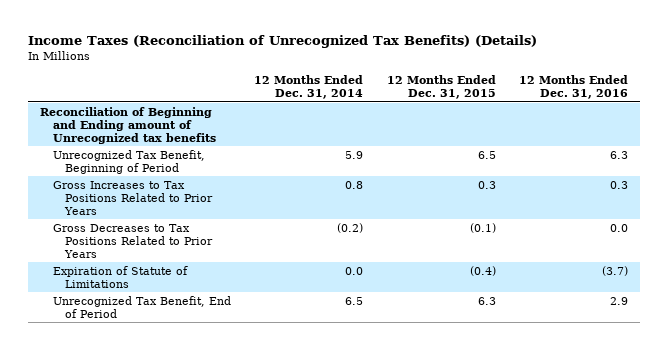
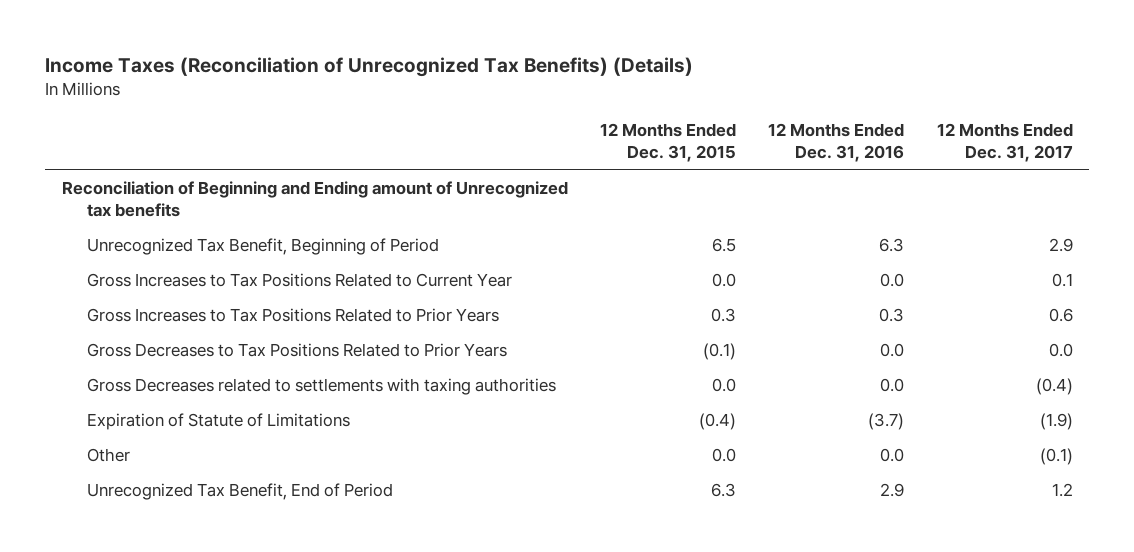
[254,75,364,100] 12 Months Ended Dec. 31, 2014 -> none
none -> [936,122,1073,162] 12 Months Ended Dec. 31, 2017
none -> [86,272,512,287] Gross Increases to Tax Positions Related to Current Year
none -> [86,377,556,395] Gross Decreases related to settlements with taxing authorities
none -> [86,447,130,462] Other

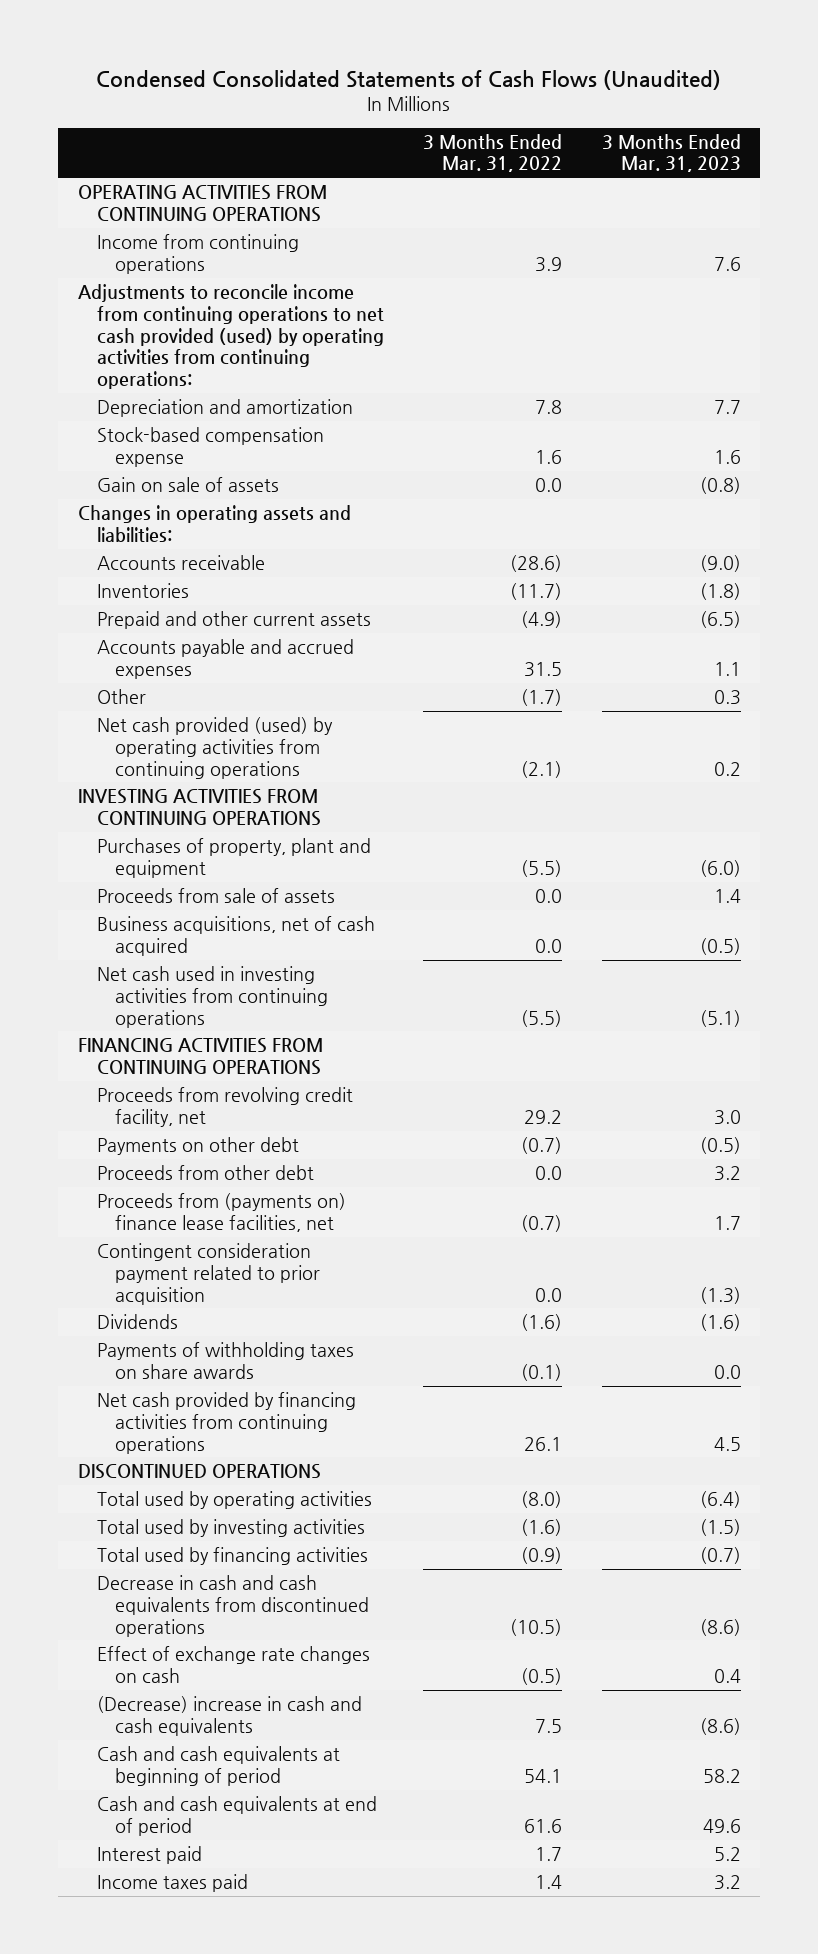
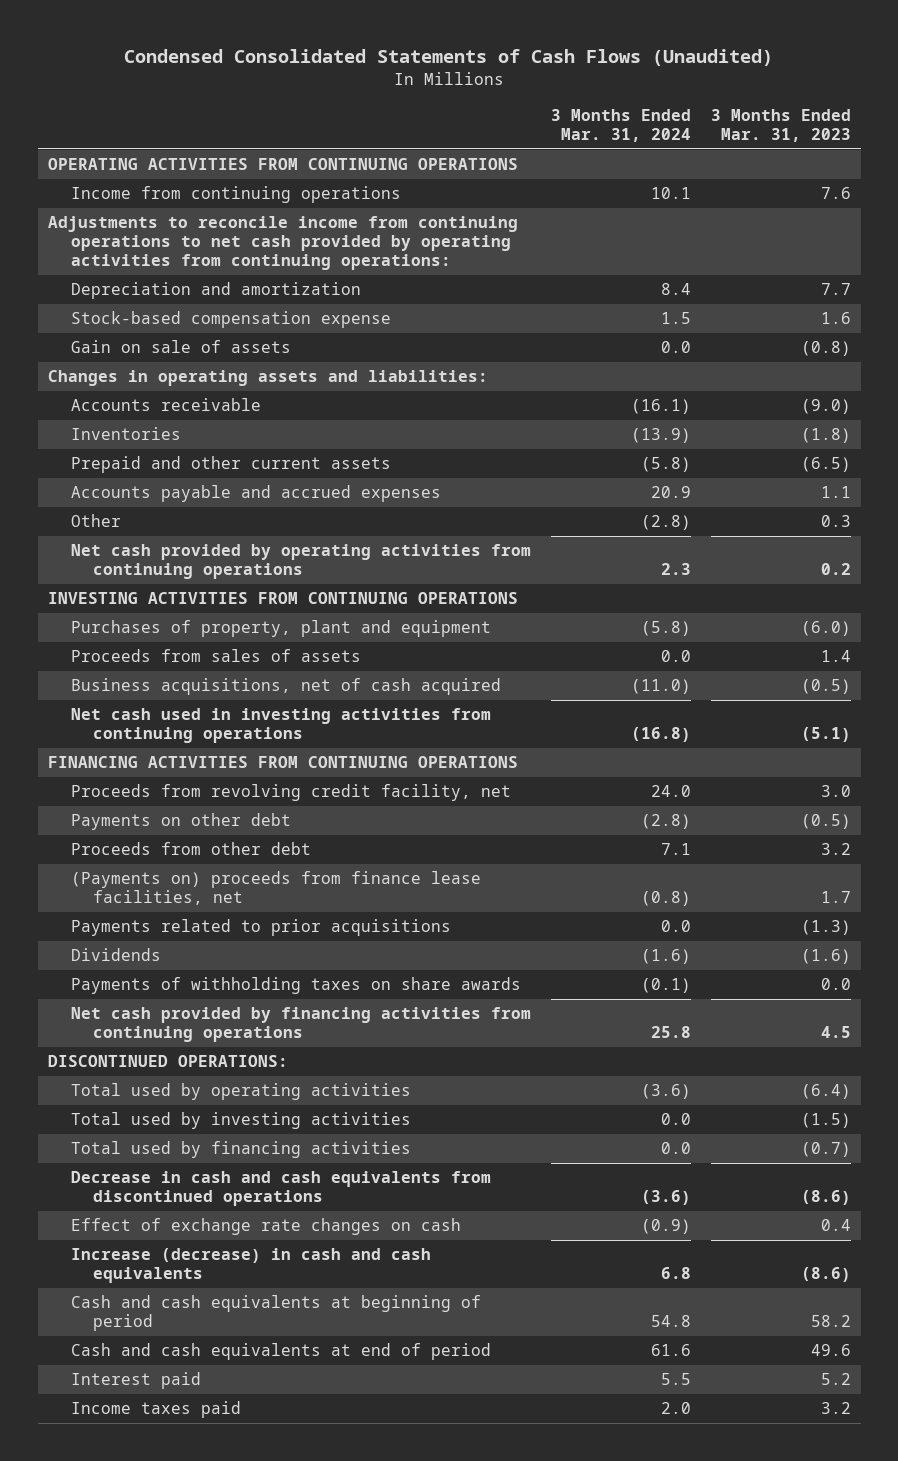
[423,133,563,173] 3 Months Ended Mar. 31, 2022 -> none
none -> [550,109,691,143] 3 Months Ended Mar. 31, 2024
[77,284,384,389] Adjustments to reconcile income from continuing operations to net cash provided (used) by operating activities from continuing operations: -> [47,216,518,271] Adjustments to reconcile income from continuing operations to net cash provided by operating activities from continuing operations:
[96,717,333,779] Net cash provided (used) by operating activities from continuing operations -> [70,544,531,580] Net cash provided by operating activities from continuing operations
[96,888,335,904] Proceeds from sale of assets -> [70,649,361,663] Proceeds from sales of assets
[96,1193,346,1232] Proceeds from (payments on) finance lease facilities, net -> [70,871,481,906] (Payments on) proceeds from finance lease facilities, net
[96,1243,321,1305] Contingent consideration payment related to prior acquisition -> [70,919,451,937] Payments related to prior acquisitions
[77,1464,321,1480] DISCONTINUED OPERATIONS -> [47,1055,288,1068] DISCONTINUED OPERATIONS:
[96,1696,362,1736] (Decrease) increase in cash and cash equivalents -> [70,1248,431,1284] Increase (decrease) in cash and cash equivalents

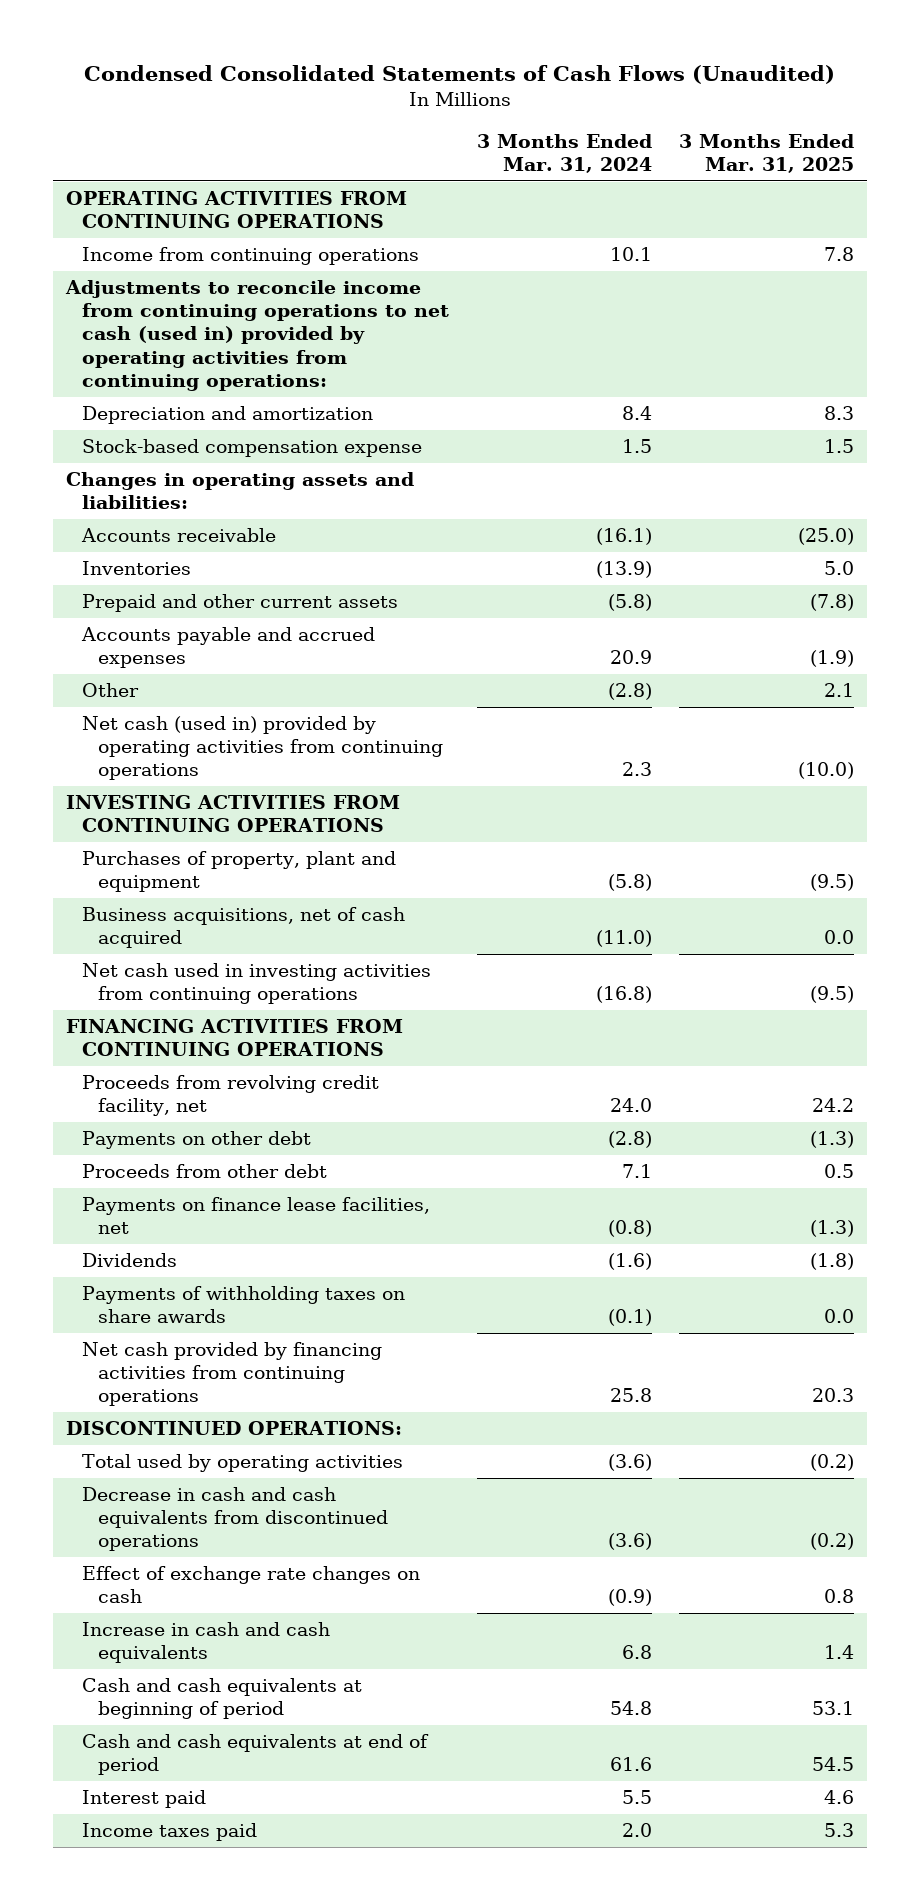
[710,109,851,143] 3 Months Ended Mar. 31, 2023 -> none
none -> [678,133,854,173] 3 Months Ended Mar. 31, 2025
[47,216,518,271] Adjustments to reconcile income from continuing operations to net cash provided by operating activities from continuing operations: -> [65,280,450,391] Adjustments to reconcile income from continuing operations to net cash (used in) provided by operating activities from continuing operations:
[70,340,291,354] Gain on sale of assets -> none
[70,544,531,580] Net cash provided by operating activities from continuing operations -> [82,716,443,781] Net cash (used in) provided by operating activities from continuing operations
[70,649,361,663] Proceeds from sales of assets -> none
[70,919,451,937] Payments related to prior acquisitions -> none
[70,871,481,906] (Payments on) proceeds from finance lease facilities, net -> [82,1197,431,1235] Payments on finance lease facilities, net
[70,1112,411,1130] Total used by investing activities -> none
[70,1141,411,1159] Total used by financing activities -> none
[70,1248,431,1284] Increase (decrease) in cash and cash equivalents -> [82,1622,331,1664] Increase in cash and cash equivalents

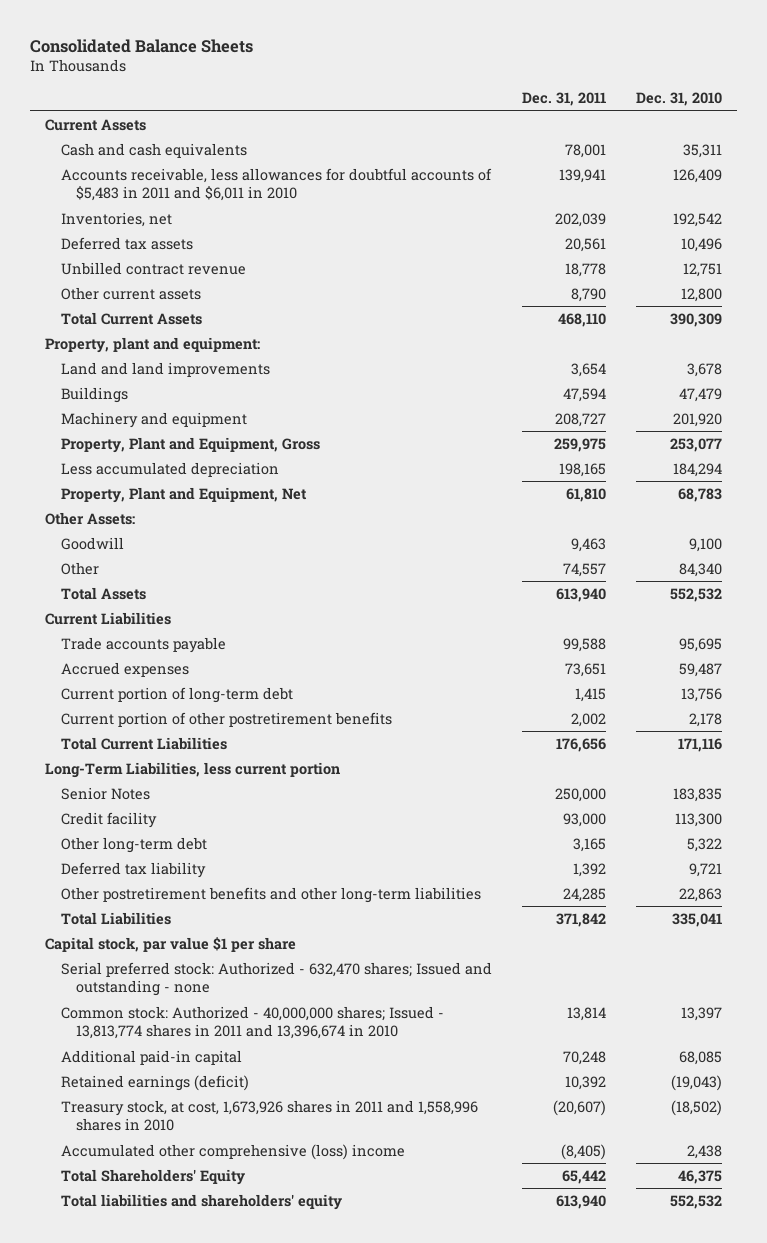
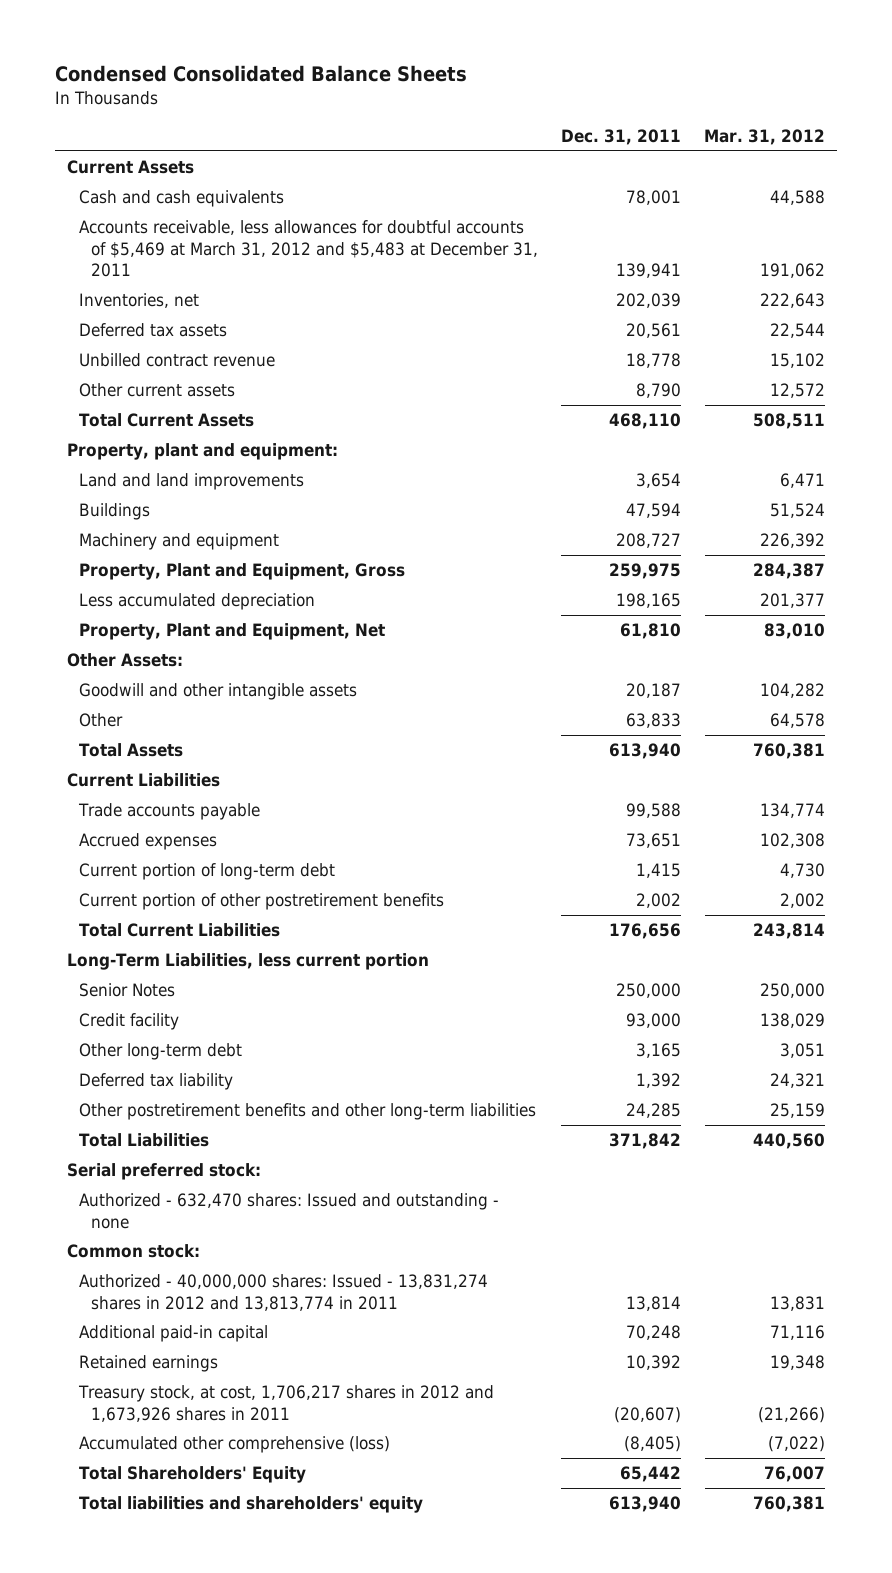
[29,39,253,54] Consolidated Balance Sheets -> [55,65,468,83] Condensed Consolidated Balance Sheets
[636,92,723,107] Dec. 31, 2010 -> none
none -> [704,129,826,146] Mar. 31, 2012
[60,167,492,202] Accounts receivable, less allowances for doubtful accounts of $5,483 in 2011 and $6,011 in 2010 -> [78,220,539,277] Accounts receivable, less allowances for doubtful accounts of $5,469 at March 31, 2012 and $5,483 at December 31, 2011
[60,536,124,550] Goodwill -> [78,683,357,701] Goodwill and other intangible assets
[570,537,606,552] 9,463 -> [626,683,682,699] 20,187
[562,562,606,577] 74,557 -> [626,713,682,729] 63,833
[44,936,296,952] Capital stock, par value $1 per share -> none
none -> [66,1163,261,1181] Serial preferred stock:
[60,961,492,997] Serial preferred stock: Authorized - 632,470 shares; Issued and outstanding - none -> [78,1193,499,1229] Authorized - 632,470 shares: Issued and outstanding - none
none -> [66,1244,200,1259] Common stock:
[60,1005,444,1040] Common stock: Authorized - 40,000,000 shares; Issued - 13,813,774 shares in 2011 and 13,396,674 in 2010 -> [78,1274,488,1311] Authorized - 40,000,000 shares: Issued - 13,831,274 shares in 2012 and 13,813,774 in 2011
[60,1074,249,1091] Retained earnings (deficit) -> [78,1355,218,1373] Retained earnings
[60,1099,478,1132] Treasury stock, at cost, 1,673,926 shares in 2011 and 1,558,996 shares in 2010 -> [77,1385,494,1422] Treasury stock, at cost, 1,706,217 shares in 2012 and 1,673,926 shares in 2011
[60,1143,405,1160] Accumulated other comprehensive (loss) income -> [78,1436,390,1454] Accumulated other comprehensive (loss)

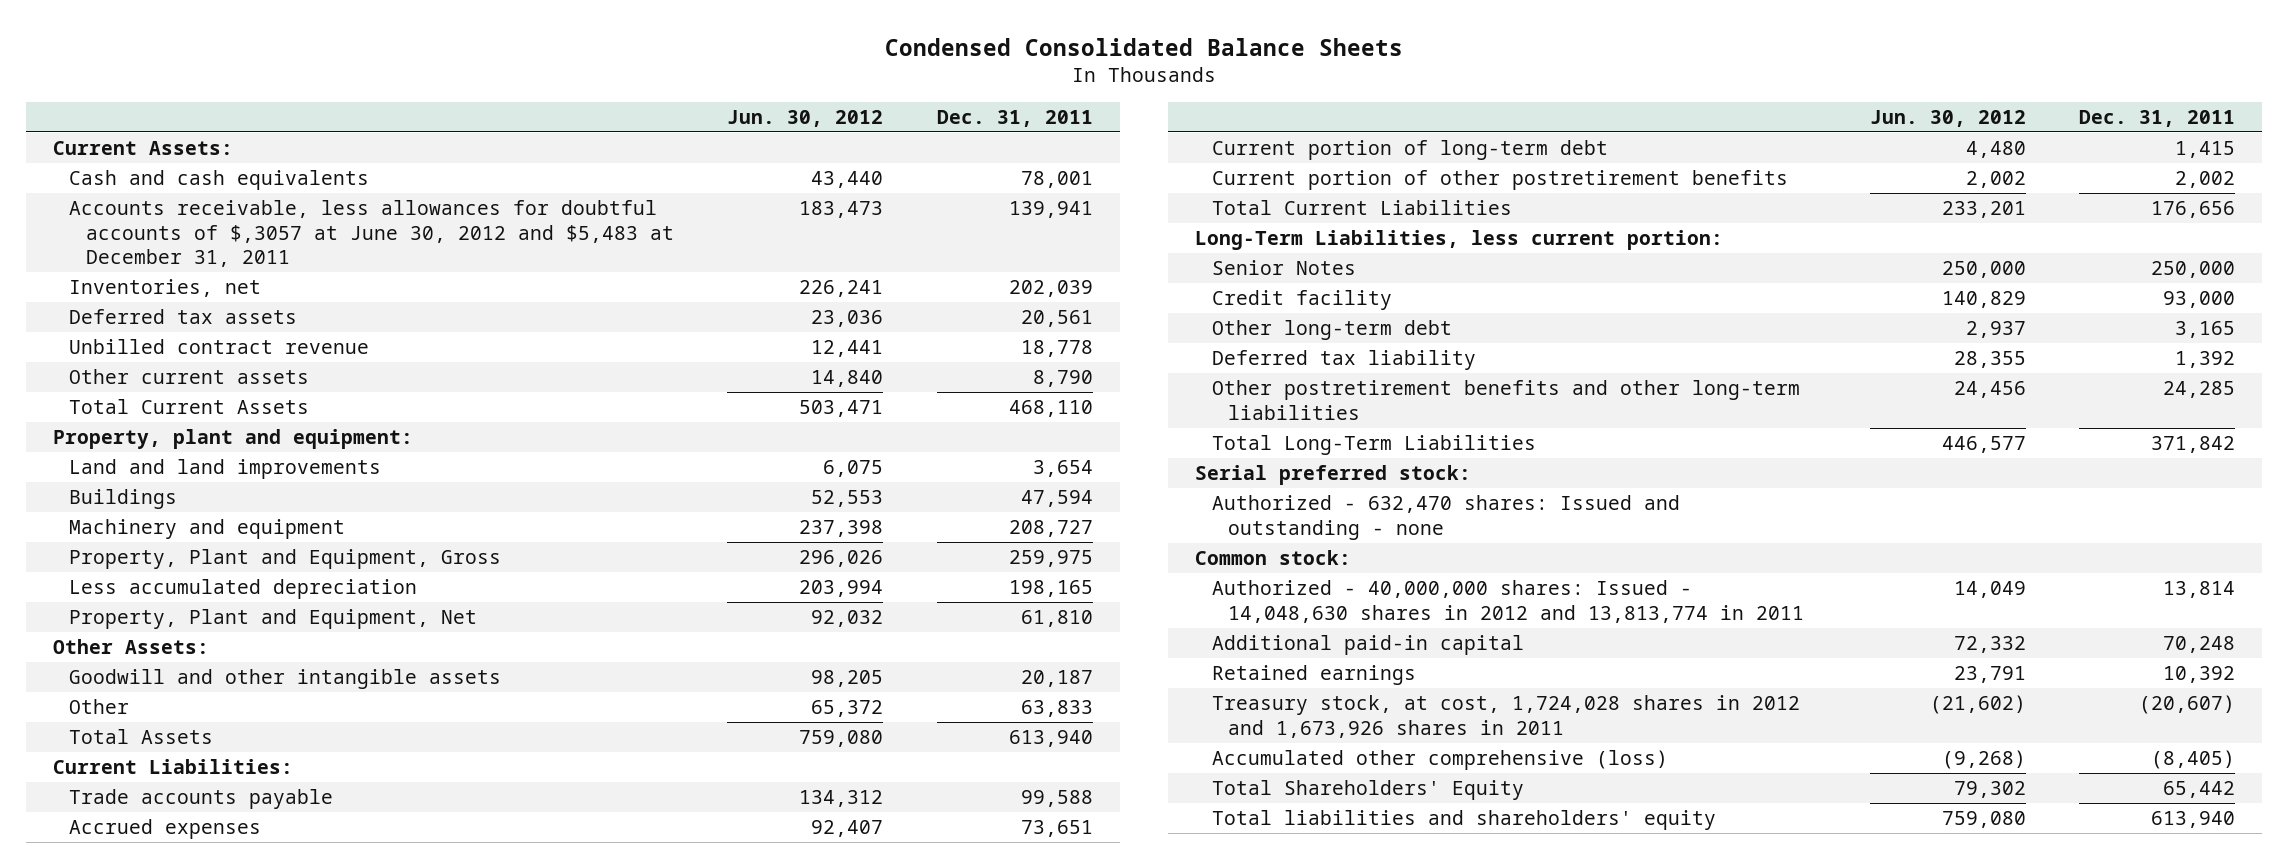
[704,129,826,146] Mar. 31, 2012 -> none
none -> [727,109,884,127] Jun. 30, 2012
[66,160,194,175] Current Assets -> [53,141,234,156] Current Assets:
[78,220,539,277] Accounts receivable, less allowances for doubtful accounts of $5,469 at March 31, 2012 and $5,483 at December 31, 2011 -> [69,200,674,268] Accounts receivable, less allowances for doubtful accounts of $,3057 at June 30, 2012 and $5,483 at December 31, 2011
[66,773,220,788] Current Liabilities -> [53,759,294,775] Current Liabilities:
[66,953,429,971] Long-Term Liabilities, less current portion -> [1195,230,1724,251] Long-Term Liabilities, less current portion:
[78,1133,209,1148] Total Liabilities -> [1211,435,1536,456] Total Long-Term Liabilities
[78,1274,488,1311] Authorized - 40,000,000 shares: Issued - 13,831,274 shares in 2012 and 13,813,774 in 2011 -> [1211,580,1805,623] Authorized - 40,000,000 shares: Issued - 14,048,630 shares in 2012 and 13,813,774 in 2011
[77,1385,494,1422] Treasury stock, at cost, 1,706,217 shares in 2012 and 1,673,926 shares in 2011 -> [1211,695,1800,738] Treasury stock, at cost, 1,724,028 shares in 2012 and 1,673,926 shares in 2011

